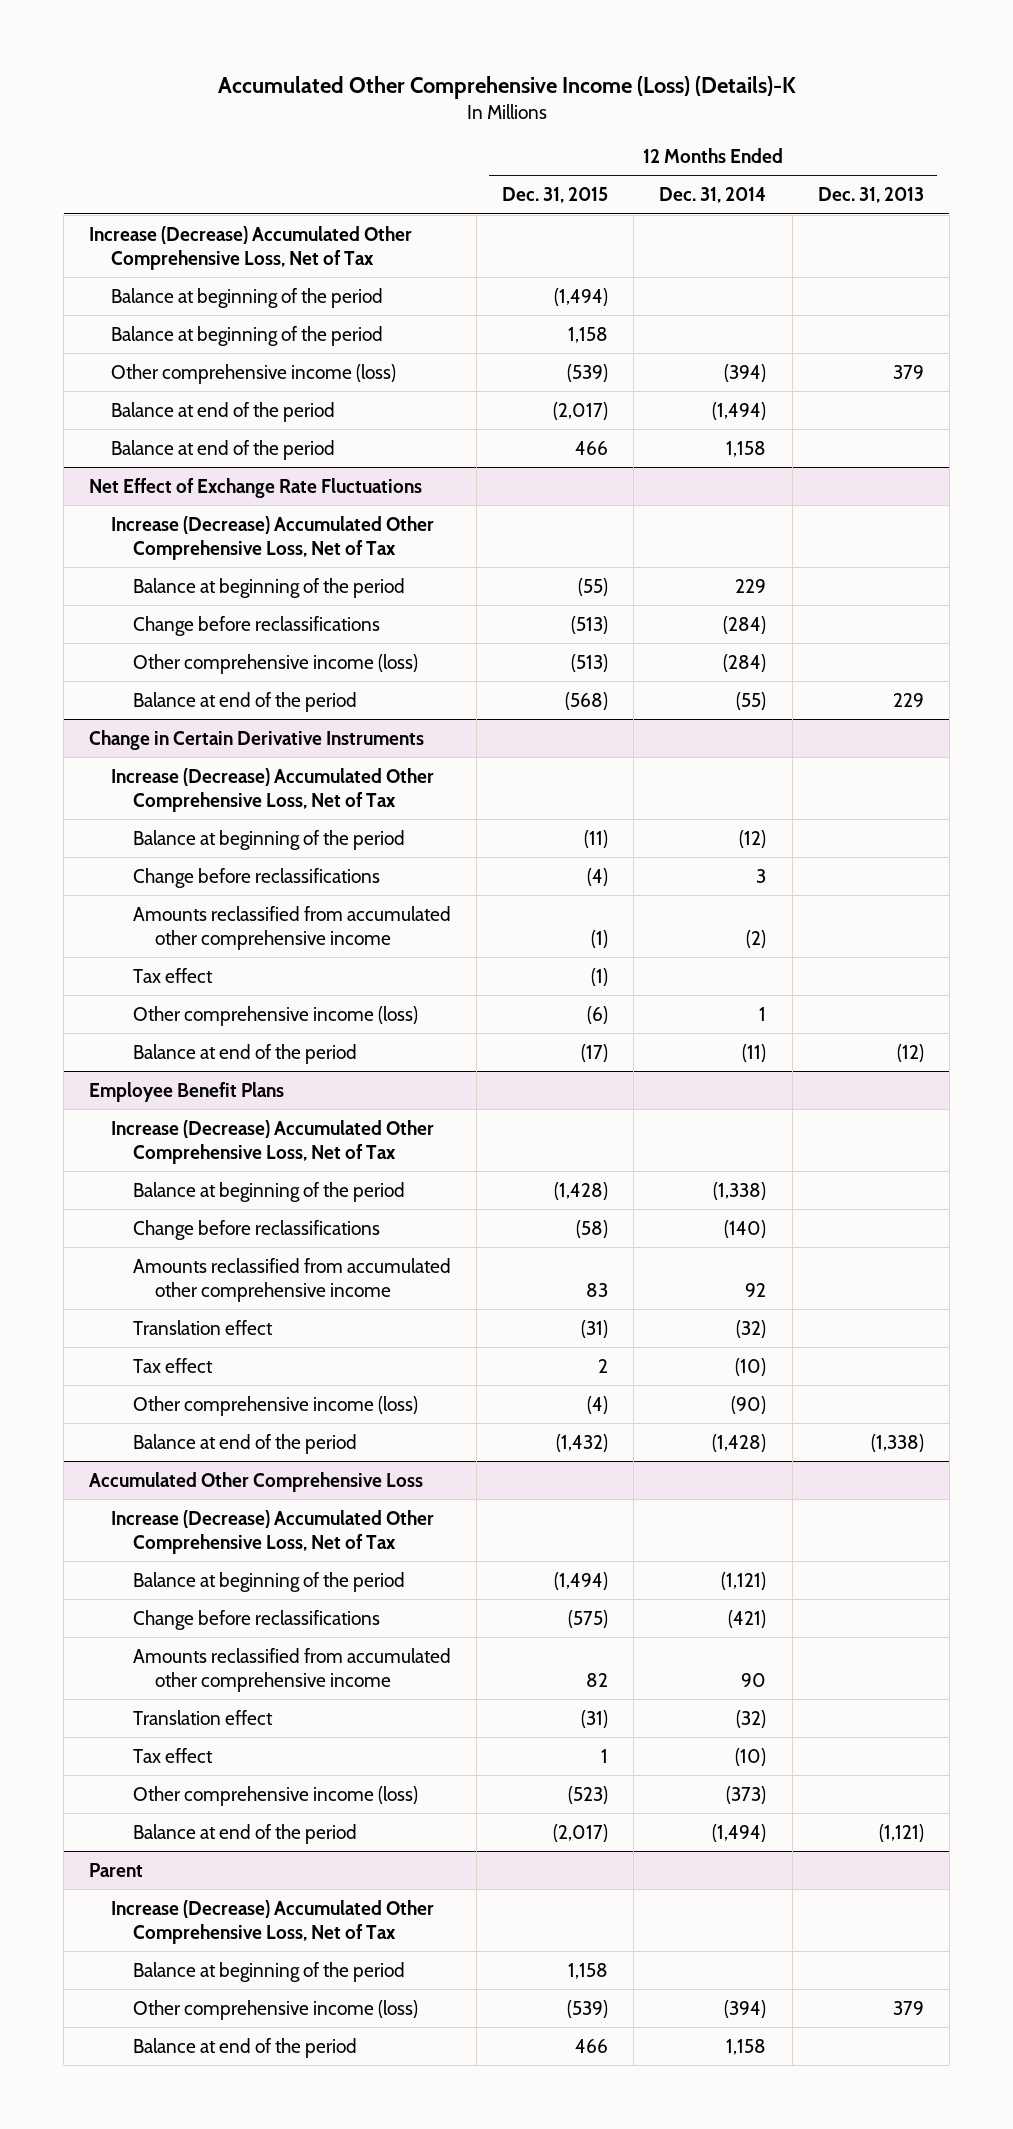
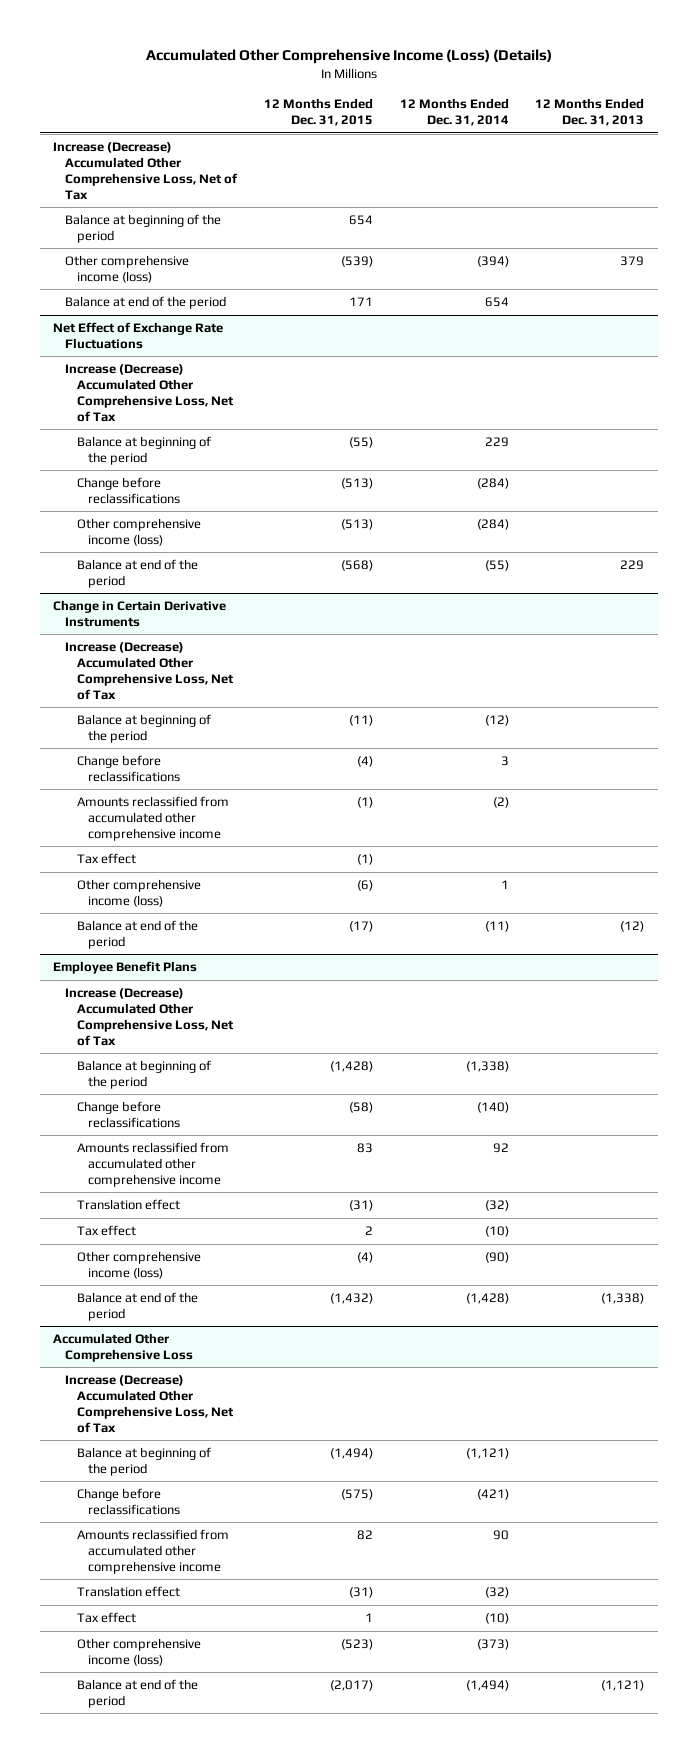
[217,76,796,100] Accumulated Other Comprehensive Income (Loss) (Details)-K -> [145,49,552,65] Accumulated Other Comprehensive Income (Loss) (Details)
[111,325,384,346] Balance at beginning of the period -> none
[554,287,609,306] (1,494) -> [348,215,373,226] 654
[111,439,336,460] Balance at end of the period -> none
[553,401,609,420] (2,017) -> [348,297,373,307] 171
[712,401,767,420] (1,494) -> [484,297,509,308] 654
[89,1862,144,1877] Parent -> none
[111,1899,435,1944] Increase (Decrease) Accumulated Other Comprehensive Loss, Net of Tax -> none
[132,1961,405,1982] Balance at beginning of the period -> none
[132,1999,418,2020] Other comprehensive income (loss) -> none
[132,2037,357,2058] Balance at end of the period -> none

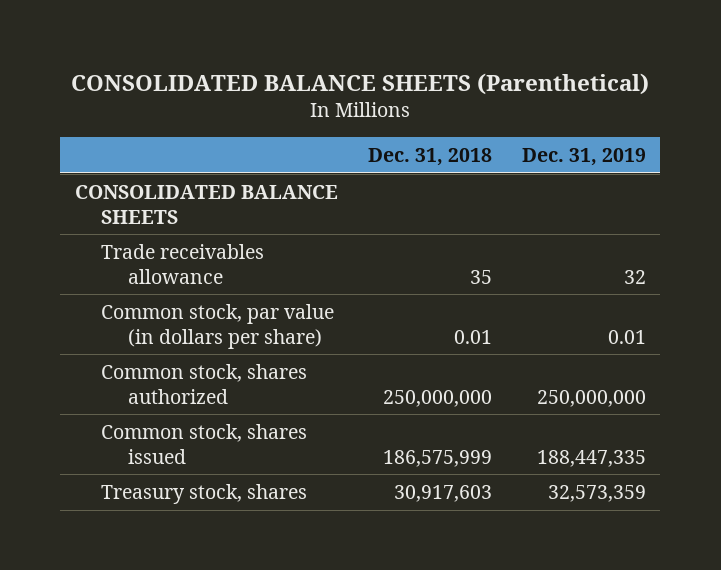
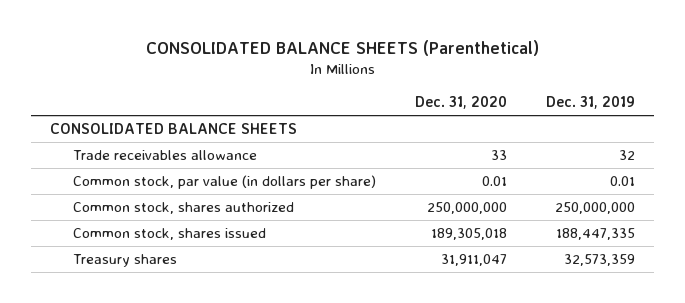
[367,148,492,167] Dec. 31, 2018 -> none
none -> [414,96,507,110] Dec. 31, 2020
[101,484,308,505] Treasury stock, shares -> [72,253,177,267] Treasury shares

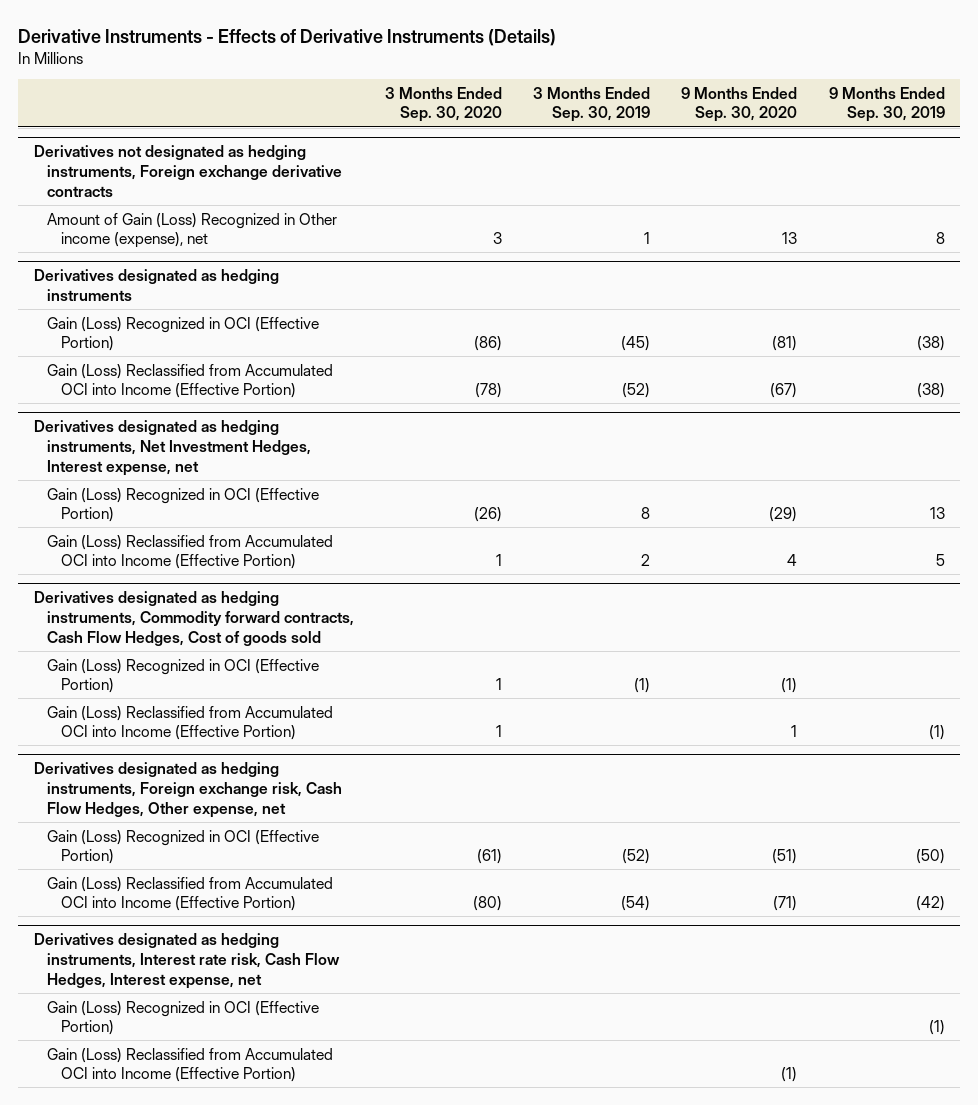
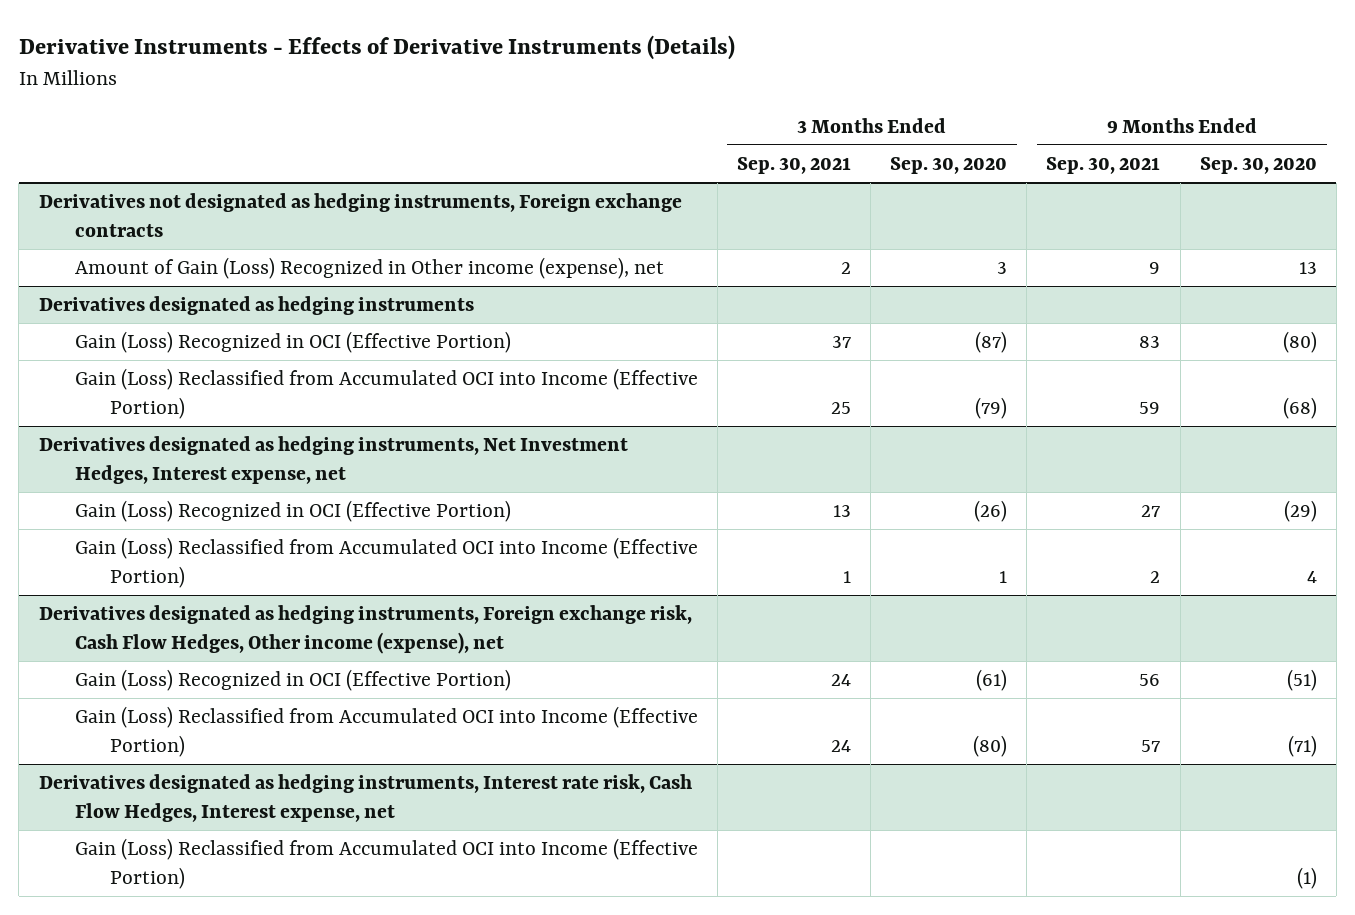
[533,86,651,123] 3 Months Ended Sep. 30, 2019 -> none
[828,86,945,123] 9 Months Ended Sep. 30, 2019 -> none
none -> [736,157,851,175] Sep. 30, 2021
none -> [1046,157,1161,175] Sep. 30, 2021
[33,145,343,197] Derivatives not designated as hedging instruments, Foreign exchange derivative contracts -> [38,193,682,237] Derivatives not designated as hedging instruments, Foreign exchange contracts
[474,336,503,352] (86) -> [975,331,1008,354] (87)
[772,336,798,352] (81) -> [1282,331,1317,354] (80)
[475,383,503,399] (78) -> [975,396,1008,419] (79)
[770,383,798,399] (67) -> [1282,396,1317,419] (68)
[33,591,355,646] Derivatives designated as hedging instruments, Commodity forward contracts, Cash Flow Hedges, Cost of goods sold -> none
[47,658,320,694] Gain (Loss) Recognized in OCI (Effective Portion) -> none
[47,705,334,741] Gain (Loss) Reclassified from Accumulated OCI into Income (Effective Portion) -> none
[33,762,343,818] Derivatives designated as hedging instruments, Foreign exchange risk, Cash Flow Hedges, Other expense, net -> [38,605,692,654] Derivatives designated as hedging instruments, Foreign exchange risk, Cash Flow Hedges, Other income (expense), net
[47,1000,320,1036] Gain (Loss) Recognized in OCI (Effective Portion) -> none

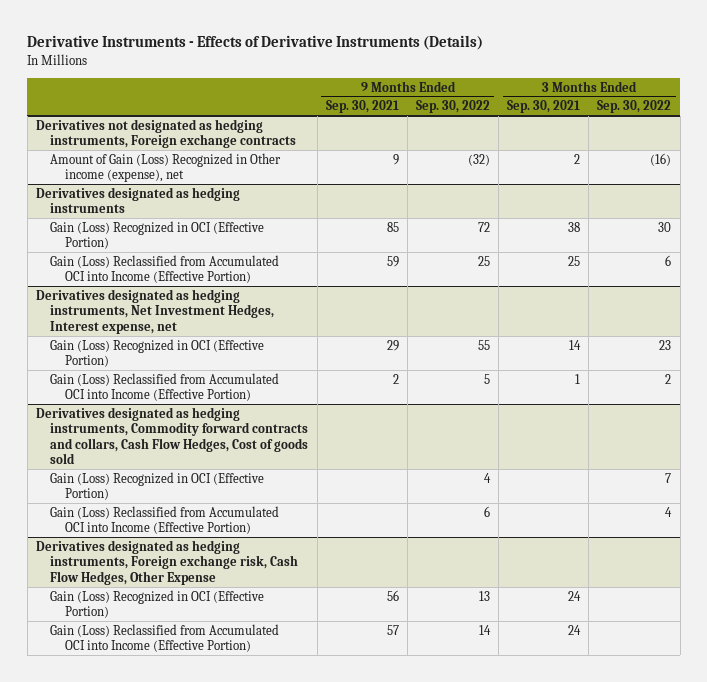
[890,157,1008,175] Sep. 30, 2020 -> none
[1199,157,1317,175] Sep. 30, 2020 -> none
none -> [415,100,490,114] Sep. 30, 2022
none -> [597,100,672,114] Sep. 30, 2022
[831,336,851,349] 37 -> [568,221,581,232] 38
[1139,336,1161,349] 83 -> [386,221,399,232] 85
[832,505,851,518] 13 -> [569,339,582,350] 14
[1141,505,1161,518] 27 -> [386,339,399,351] 29
none -> [35,406,309,465] Derivatives designated as hedging instruments, Commodity forward contracts and collars, Cash Flow Hedges, Cost of goods sold
none -> [50,471,265,501] Gain (Loss) Recognized in OCI (Effective Portion)
none -> [50,505,280,535] Gain (Loss) Reclassified from Accumulated OCI into Income (Effective Portion)
[38,605,692,654] Derivatives designated as hedging instruments, Foreign exchange risk, Cash Flow Hedges, Other income (expense), net -> [35,539,299,585] Derivatives designated as hedging instruments, Foreign exchange risk, Cash Flow Hedges, Other Expense
[38,774,692,822] Derivatives designated as hedging instruments, Interest rate risk, Cash Flow Hedges, Interest expense, net -> none
[74,838,698,889] Gain (Loss) Reclassified from Accumulated OCI into Income (Effective Portion) -> none

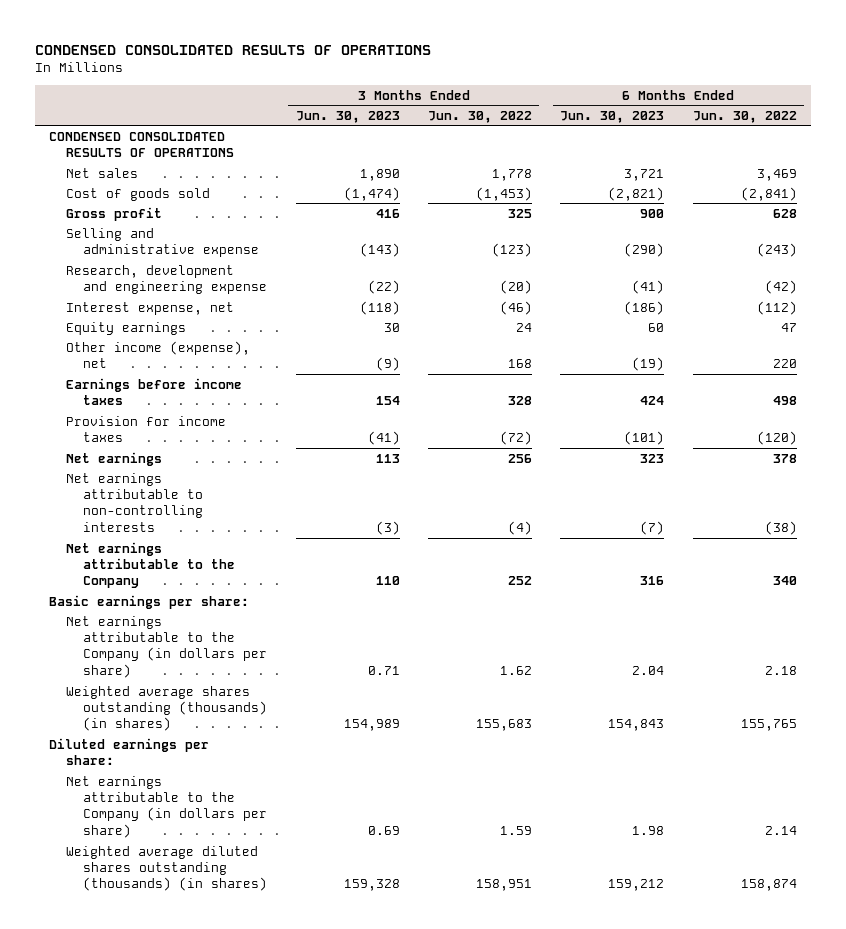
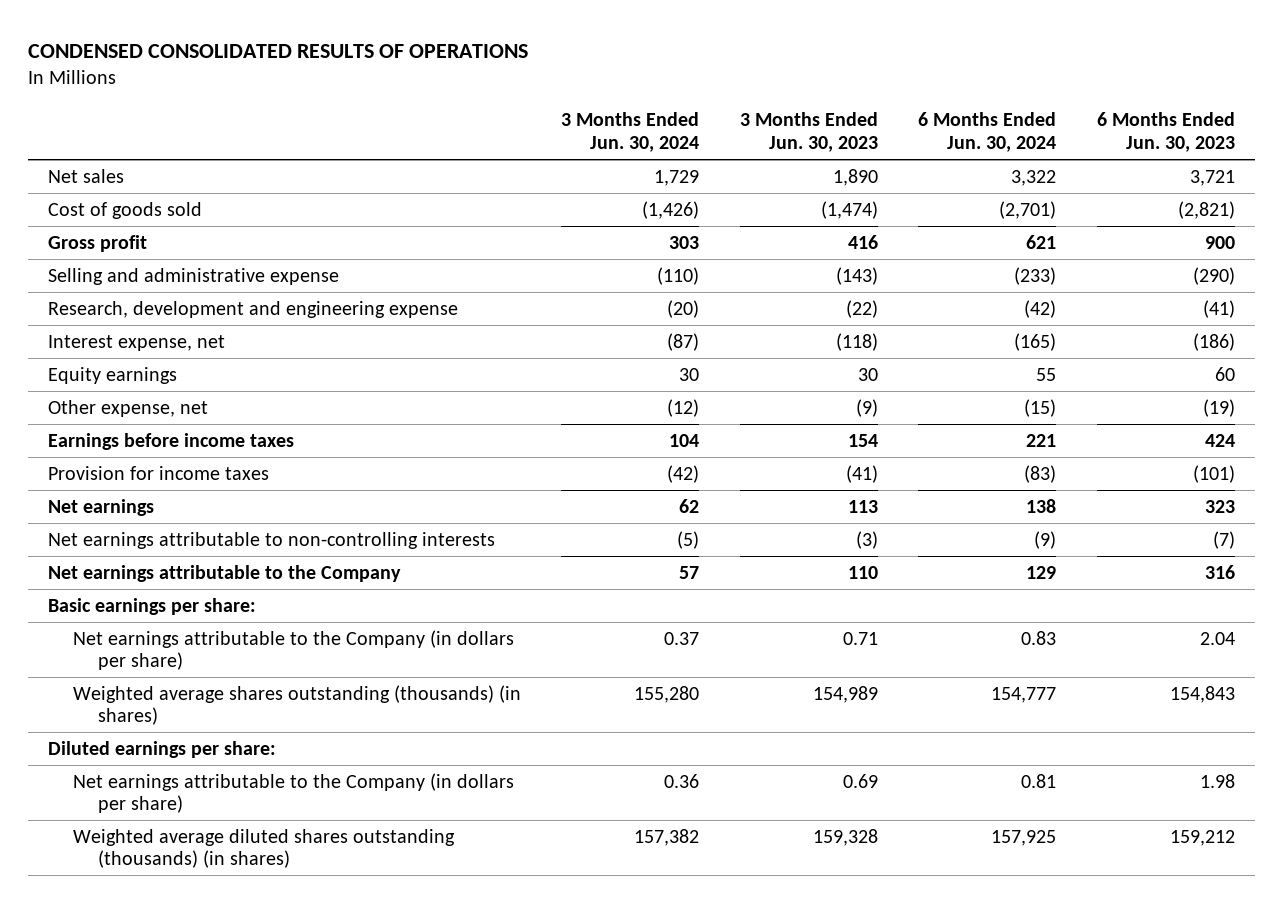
[427,110,532,123] Jun. 30, 2022 -> none
[692,110,797,123] Jun. 30, 2022 -> none
none -> [561,112,700,152] 3 Months Ended Jun. 30, 2024
none -> [918,112,1057,152] 6 Months Ended Jun. 30, 2024
[49,131,235,158] CONDENSED CONSOLIDATED RESULTS OF OPERATIONS -> none
[66,340,251,369] Other income (expense), net -> [48,399,209,417] Other expense, net

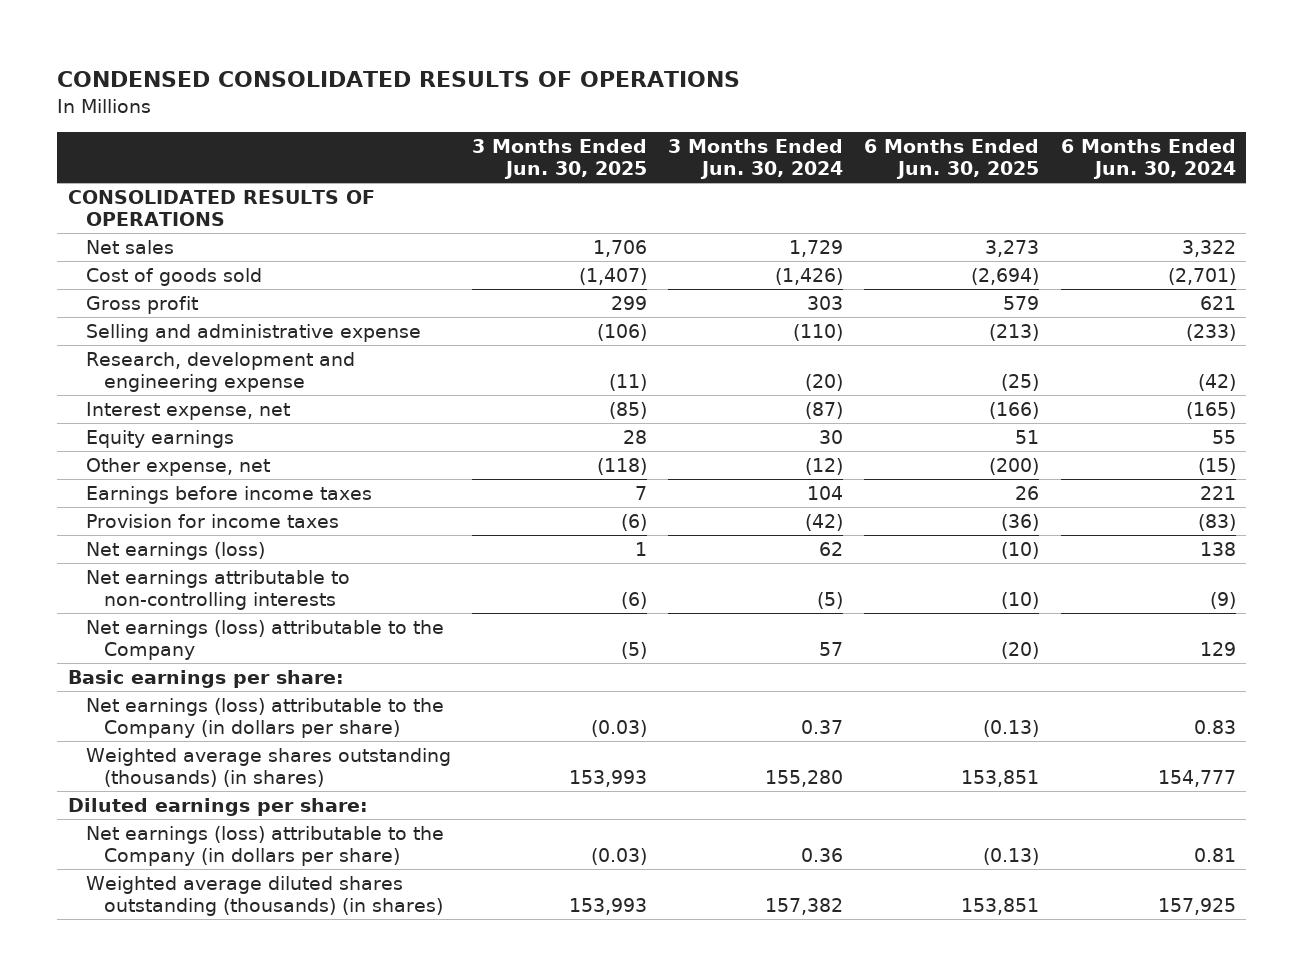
[739,112,878,152] 3 Months Ended Jun. 30, 2023 -> none
[1096,112,1235,152] 6 Months Ended Jun. 30, 2023 -> none
none -> [472,138,648,180] 3 Months Ended Jun. 30, 2025
none -> [864,138,1040,180] 6 Months Ended Jun. 30, 2025
none -> [67,189,375,227] CONSOLIDATED RESULTS OF OPERATIONS
[48,498,155,516] Net earnings -> [85,541,265,560] Net earnings (loss)
[48,564,402,582] Net earnings attributable to the Company -> [85,619,444,661] Net earnings (loss) attributable to the Company
[73,629,515,671] Net earnings attributable to the Company (in dollars per share) -> [85,697,444,739] Net earnings (loss) attributable to the Company (in dollars per share)
[73,772,515,814] Net earnings attributable to the Company (in dollars per share) -> [85,825,444,867] Net earnings (loss) attributable to the Company (in dollars per share)

